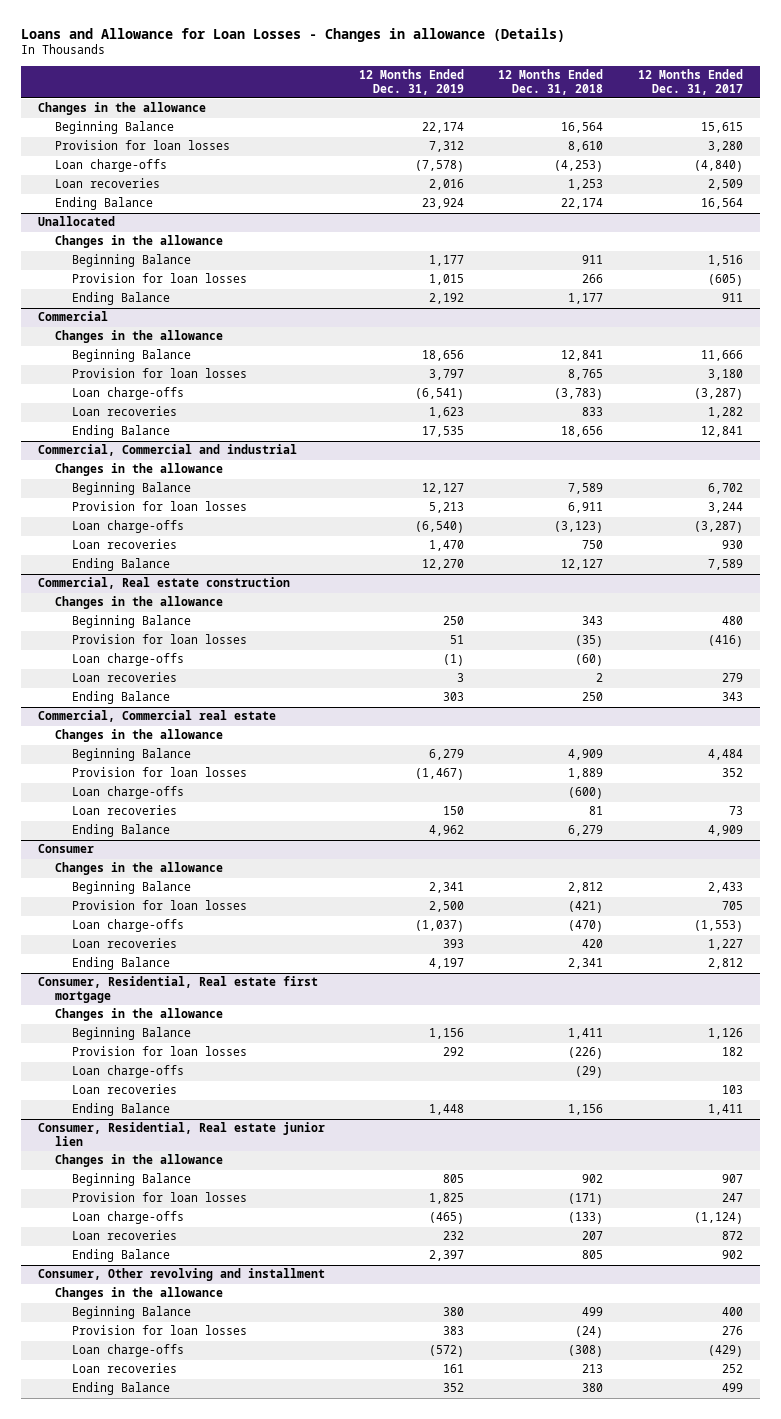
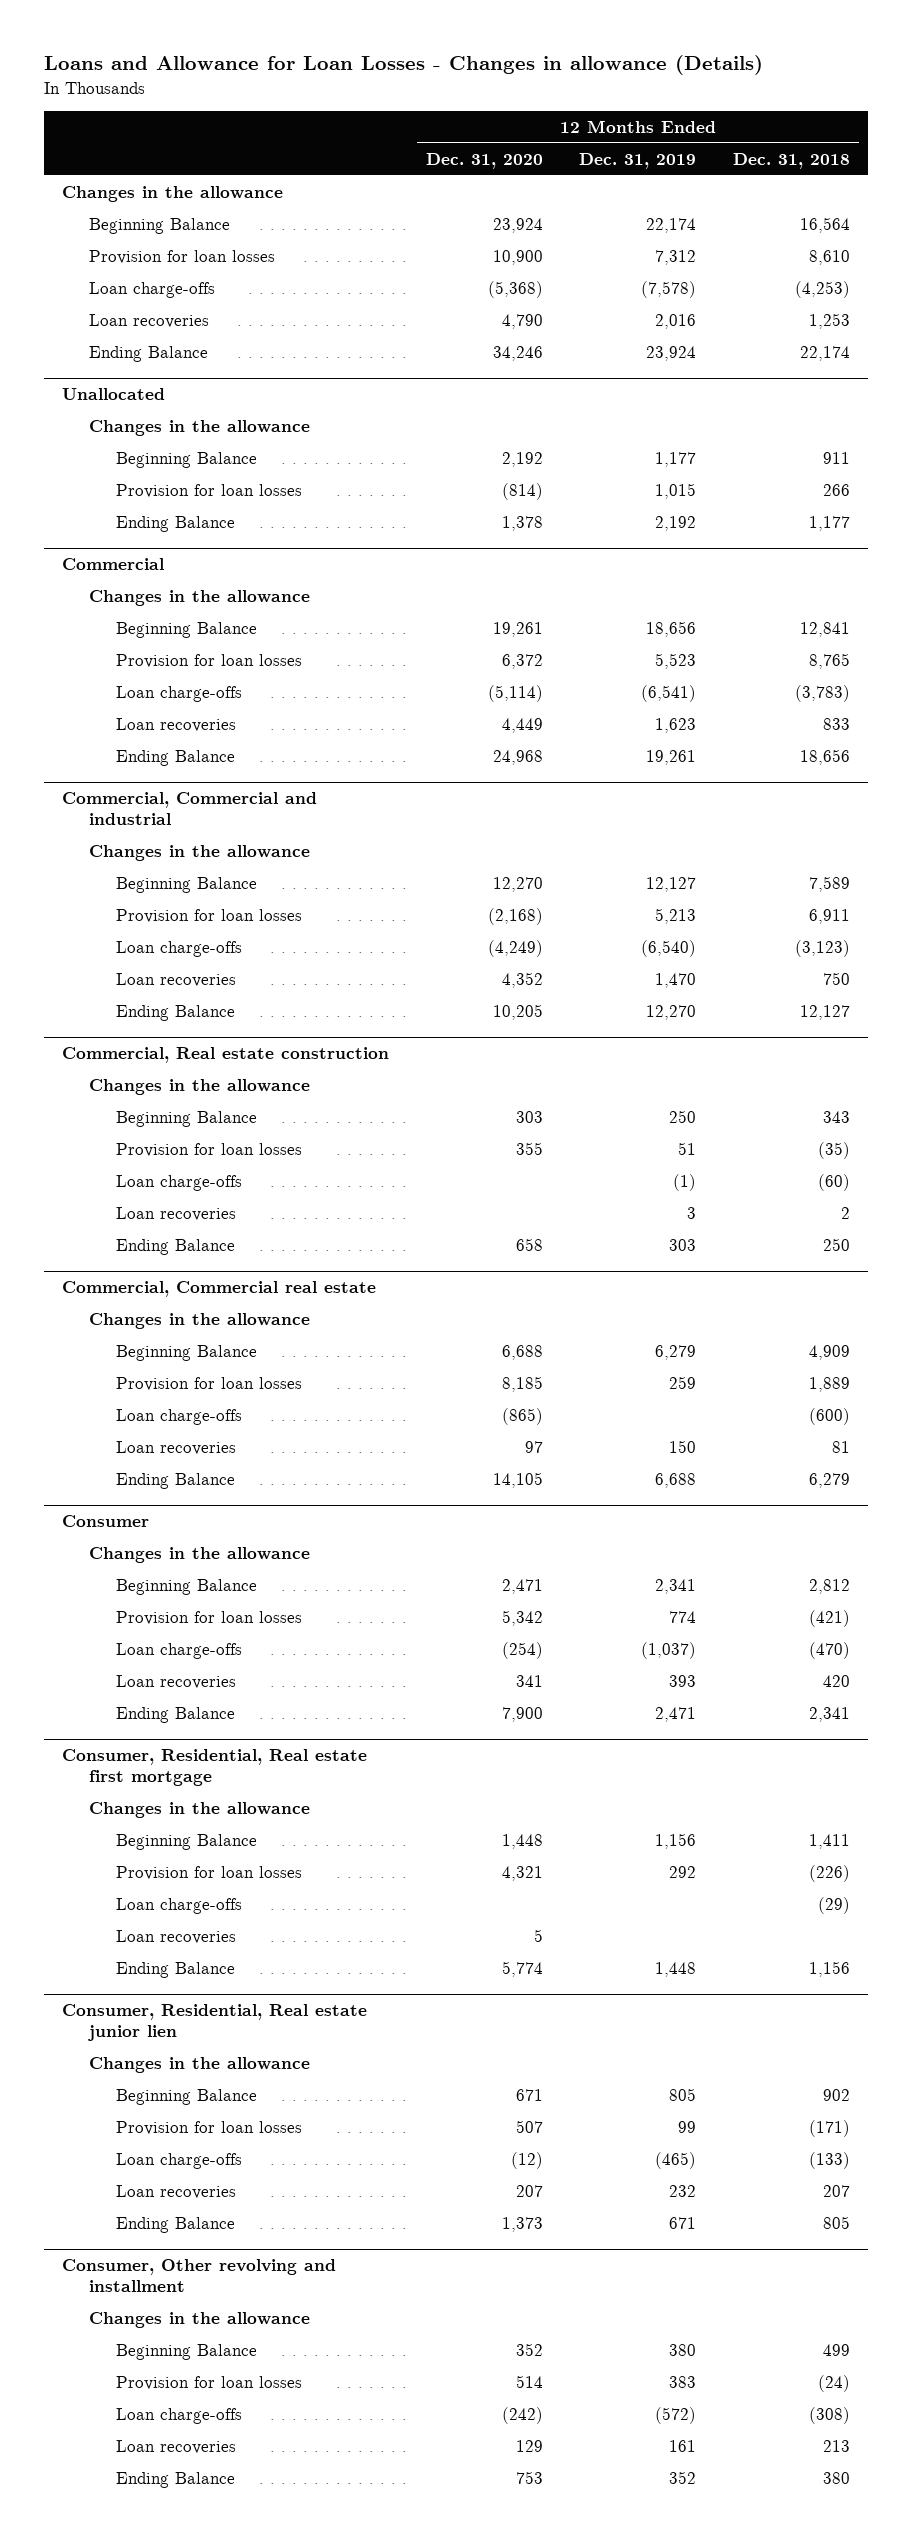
[637,69,743,95] 12 Months Ended Dec. 31, 2017 -> none
none -> [425,152,543,169] Dec. 31, 2020
[429,369,465,381] 3,797 -> [655,652,697,669] 5,523
[422,426,465,438] 17,535 -> [646,749,697,765] 19,261
[415,768,465,781] (1,467) -> [669,1375,697,1389] 259
[429,825,465,837] 4,962 -> [655,1472,697,1488] 6,688
[429,901,465,913] 2,500 -> [669,1610,697,1623] 774
[429,958,465,970] 4,197 -> [655,1706,697,1722] 2,471
[429,1193,465,1205] 1,825 -> [678,2120,697,2133] 99
[429,1250,465,1262] 2,397 -> [669,2216,697,2229] 671

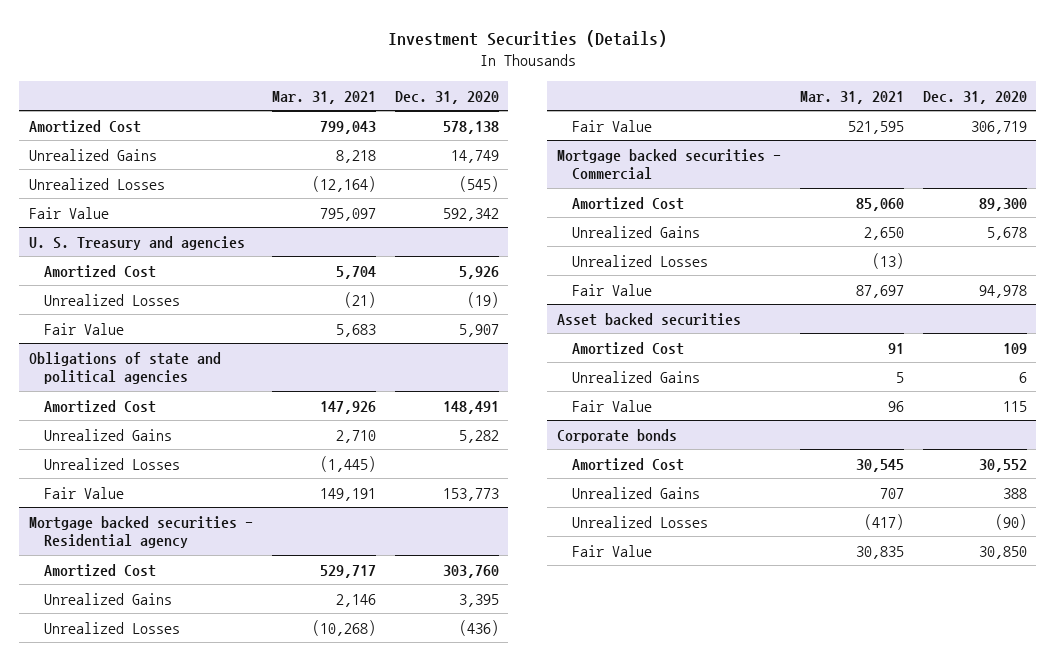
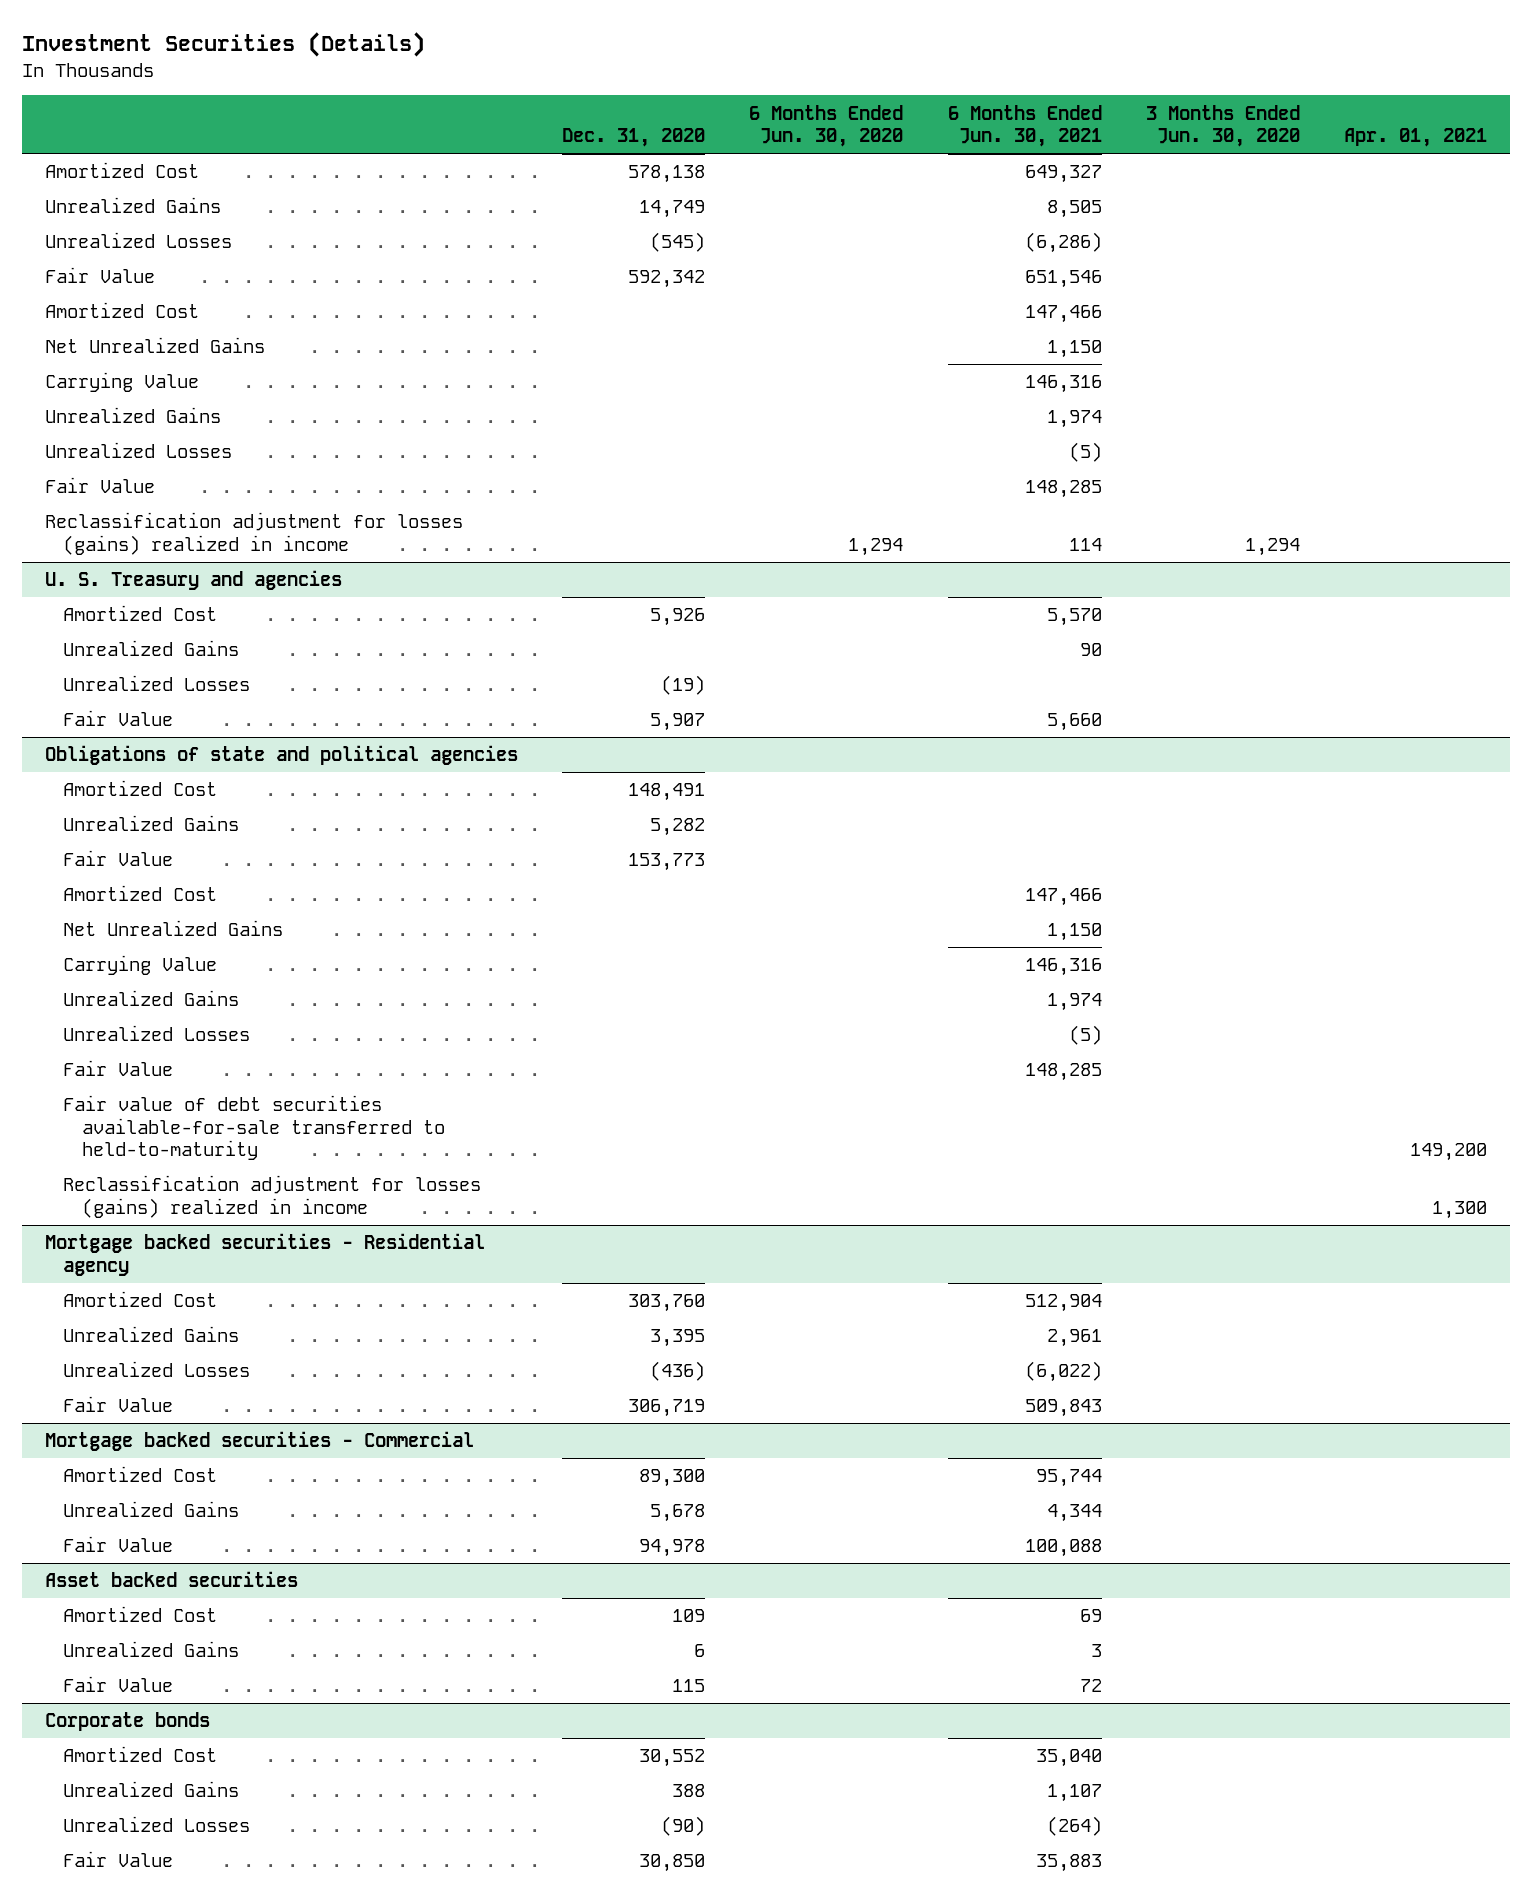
[271,90,376,104] Mar. 31, 2021 -> none
none -> [749,104,904,147] 6 Months Ended Jun. 30, 2020
none -> [947,104,1102,147] 6 Months Ended Jun. 30, 2021
none -> [1145,104,1300,147] 3 Months Ended Jun. 30, 2020
none -> [1344,127,1488,147] Apr. 01, 2021
none -> [44,302,199,319] Amortized Cost
none -> [44,337,265,354] Net Unrealized Gains
none -> [44,372,199,393] Carrying Value
none -> [44,407,221,424] Unrealized Gains
none -> [44,442,232,459] Unrealized Losses
none -> [44,477,155,494] Fair Value
none -> [44,512,463,555] Reclassification adjustment for losses (gains) realized in income
none -> [63,640,240,657] Unrealized Gains
none -> [63,885,218,902] Amortized Cost
none -> [63,920,284,937] Net Unrealized Gains
none -> [63,955,218,976] Carrying Value
none -> [63,990,240,1007] Unrealized Gains
[43,457,180,470] Unrealized Losses -> [63,1025,251,1042] Unrealized Losses
none -> [63,1060,174,1077] Fair Value
none -> [63,1095,445,1160] Fair value of debt securities available-for-sale transferred to held-to-maturity
none -> [63,1175,482,1218] Reclassification adjustment for losses (gains) realized in income
[571,254,708,267] Unrealized Losses -> none

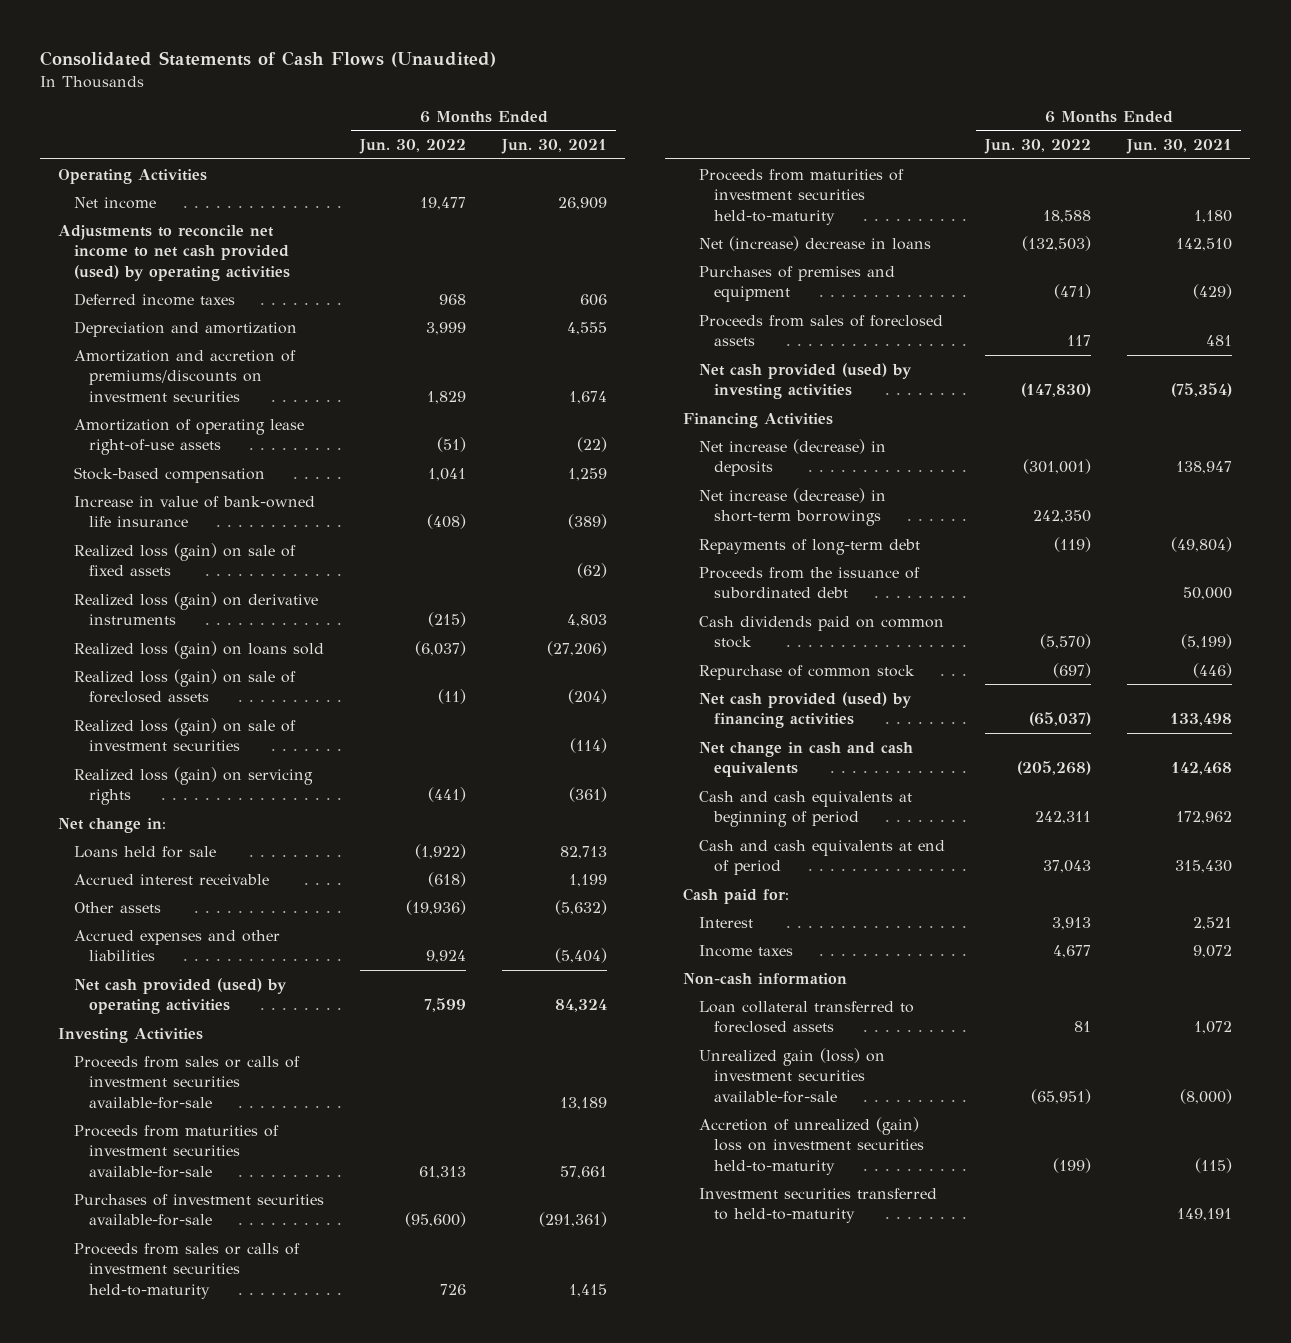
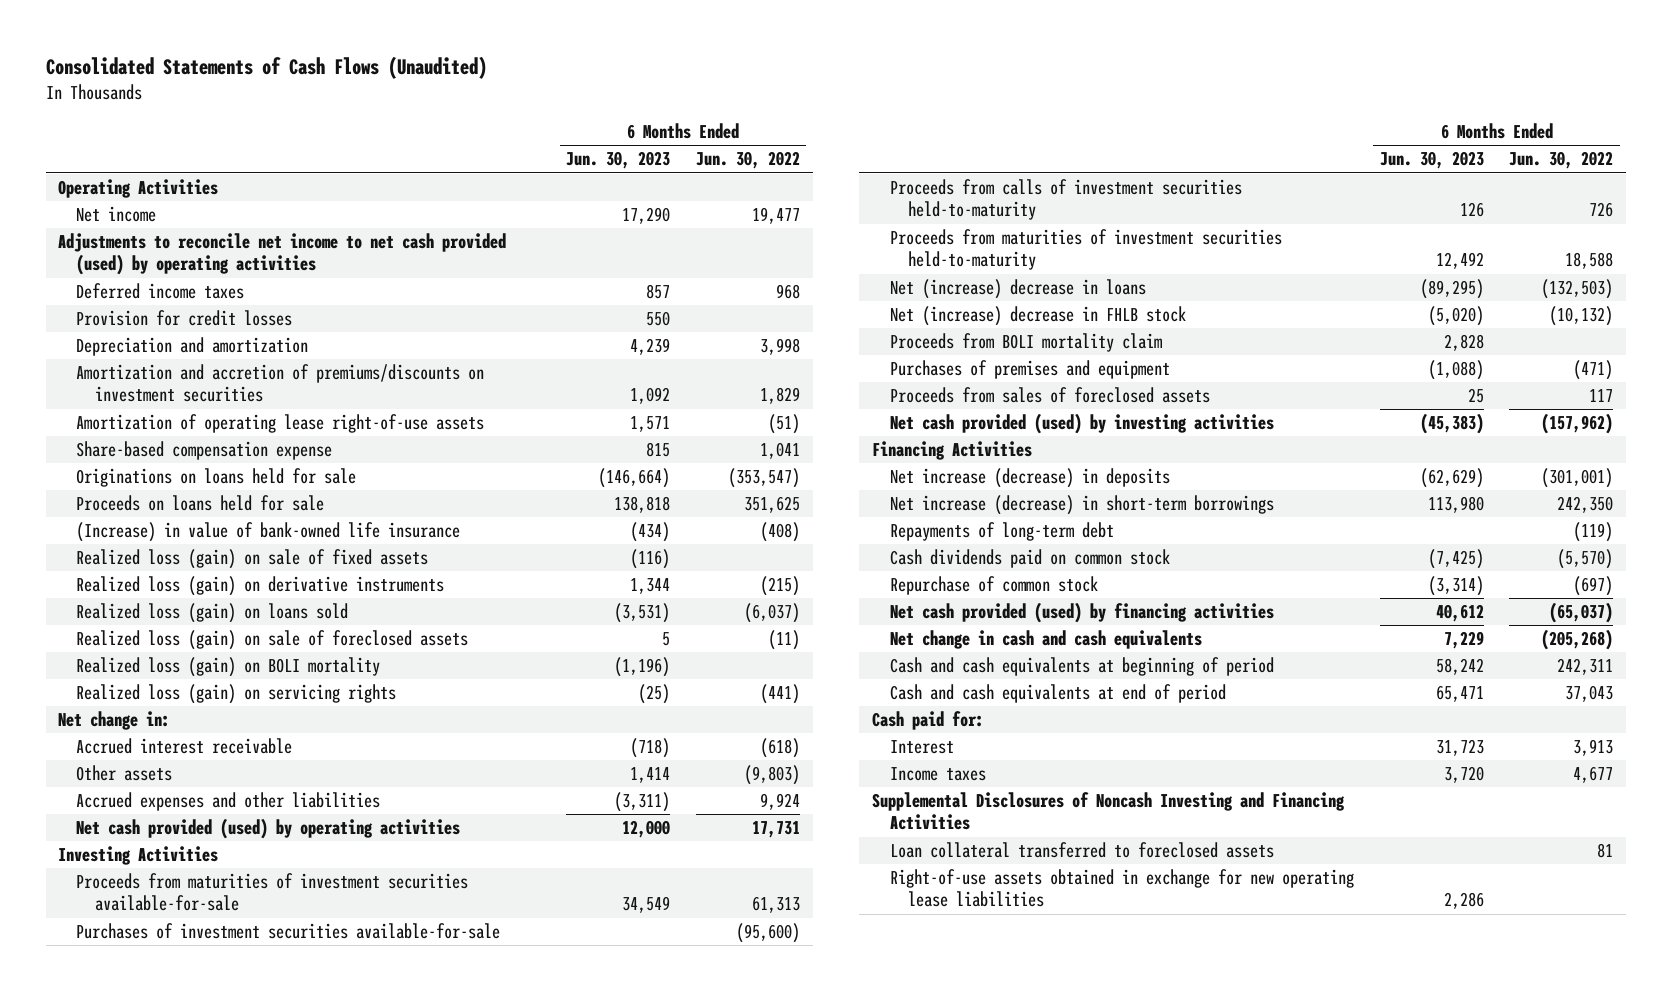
[501,139,608,155] Jun. 30, 2021 -> none
none -> [566,151,671,170] Jun. 30, 2023
none -> [76,310,293,327] Provision for credit losses
[425,321,466,335] 3,999 -> [759,338,800,356] 3,998
[73,466,265,483] Stock-based compensation -> [76,441,333,461] Share-based compensation expense
none -> [76,468,357,488] Originations on loans held for sale
none -> [76,495,325,512] Proceeds on loans held for sale
[73,495,315,528] Increase in value of bank-owned life insurance -> [76,522,461,543] (Increase) in value of bank-owned life insurance
[73,717,296,752] Realized loss (gain) on sale of investment securities -> none
none -> [76,657,381,678] Realized loss (gain) on BOLI mortality
[73,845,216,858] Loans held for sale -> none
[405,899,466,915] (19,936) -> [743,765,800,786] (9,803)
[423,998,466,1013] 7,599 -> [751,821,800,839] 17,731
[73,1055,300,1109] Proceeds from sales or calls of investment securities available-for-sale -> none
[73,1242,300,1299] Proceeds from sales or calls of investment securities held-to-maturity -> [889,179,1242,221] Proceeds from calls of investment securities held-to-maturity
none -> [889,306,1186,327] Net (increase) decrease in FHLB stock
none -> [889,333,1162,353] Proceeds from BOLI mortality claim
[1021,383,1092,398] (147,830) -> [1541,413,1614,435] (157,962)
[698,566,920,600] Proceeds from the issuance of subordinated debt -> none
[683,972,848,985] Non-cash information -> [871,792,1345,831] Supplemental Disclosures of Noncash Investing and Financing Activities
[698,1047,885,1103] Unrealized gain (loss) on investment securities available-for-sale -> none
[698,1116,925,1175] Accretion of unrealized (gain) loss on investment securities held-to-maturity -> none
[698,1187,937,1224] Investment securities transferred to held-to-maturity -> none
none -> [889,869,1354,908] Right-of-use assets obtained in exchange for new operating lease liabilities

